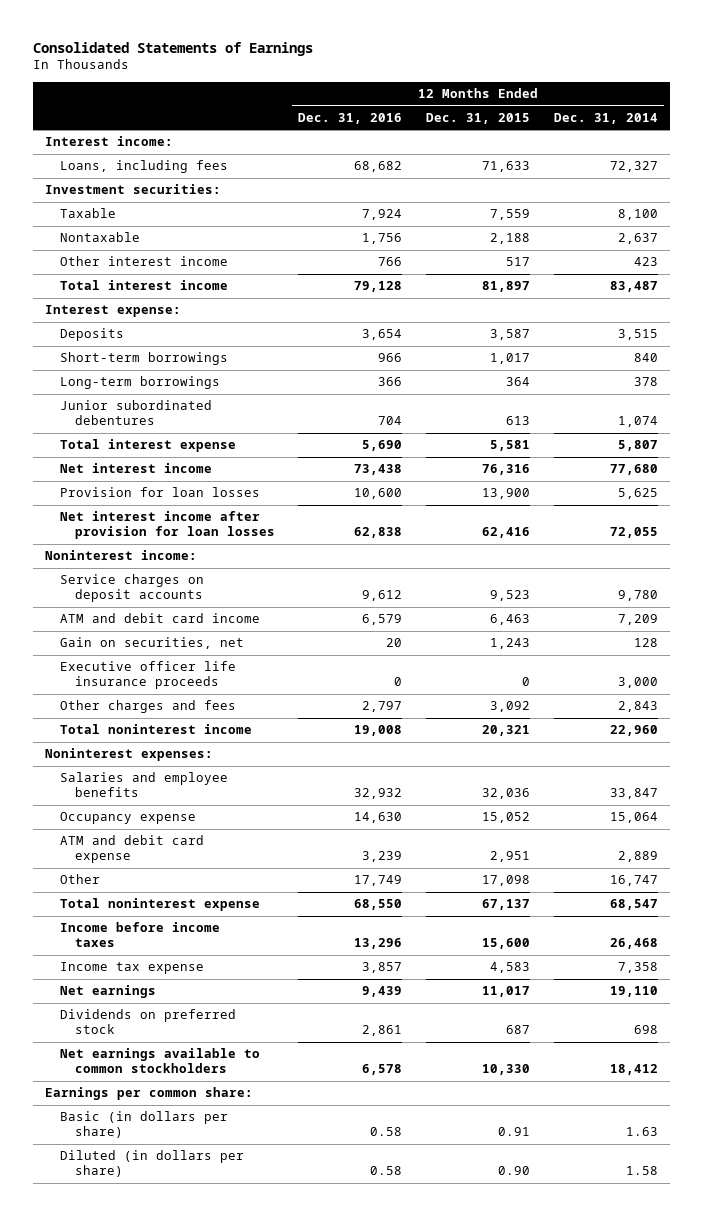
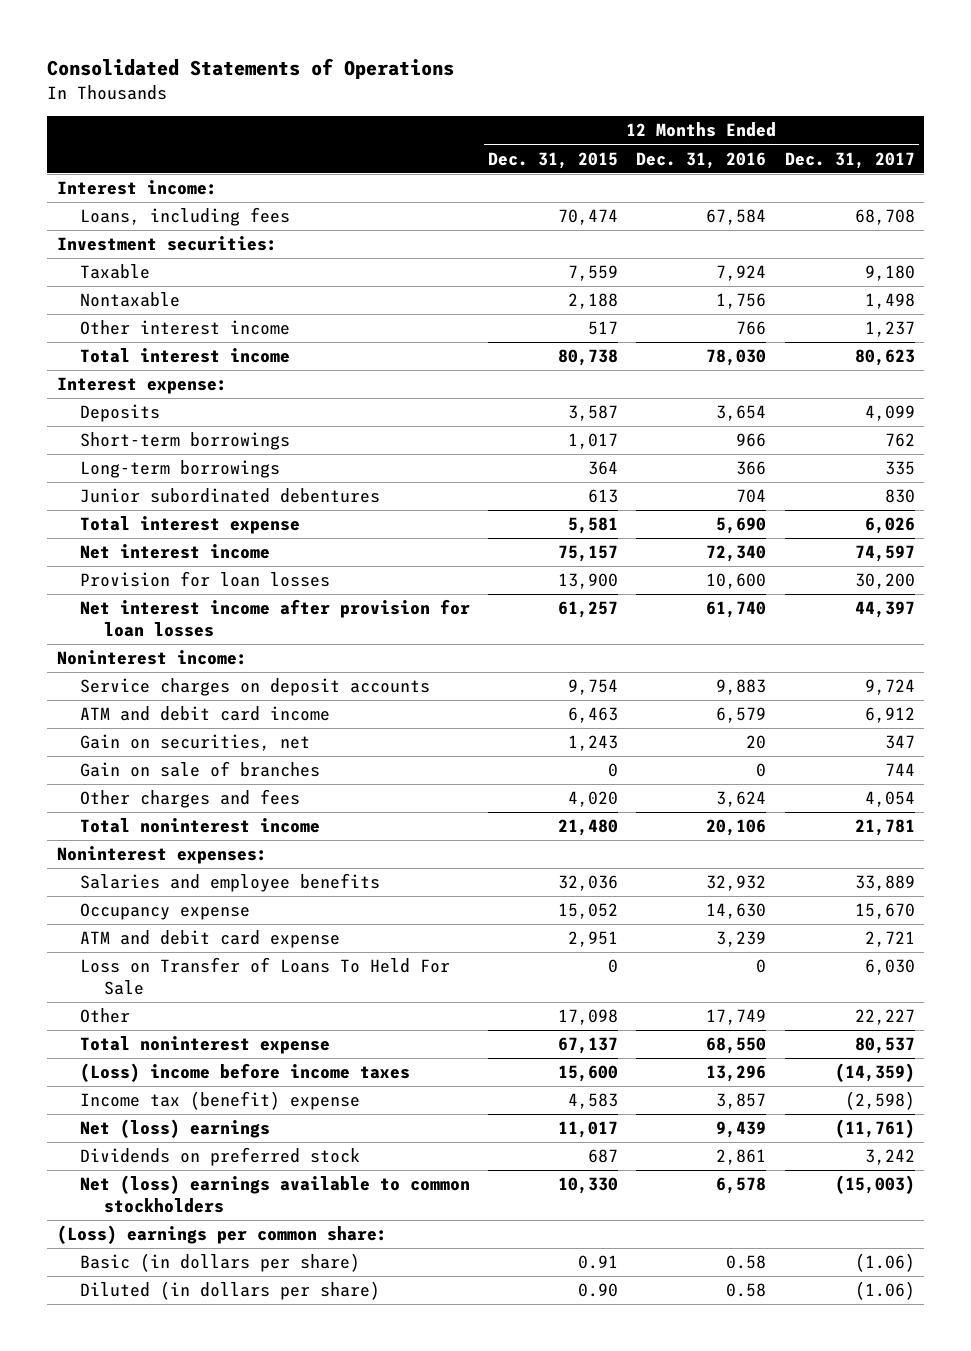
[33,41,314,56] Consolidated Statements of Earnings -> [47,57,455,79] Consolidated Statements of Operations
[553,112,658,124] Dec. 31, 2014 -> none
none -> [784,151,915,169] Dec. 31, 2017
[354,161,403,173] 68,682 -> [706,209,767,226] 67,584
[482,161,531,173] 71,633 -> [558,209,619,226] 70,474
[354,281,403,293] 79,128 -> [706,349,767,367] 78,030
[482,281,531,293] 81,897 -> [558,349,619,367] 80,738
[354,464,403,476] 73,438 -> [706,545,767,563] 72,340
[482,464,531,476] 76,316 -> [558,545,619,563] 75,157
[354,527,403,539] 62,838 -> [706,601,767,619] 61,740
[482,527,531,539] 62,416 -> [558,601,619,619] 61,257
[362,590,403,602] 9,612 -> [716,679,767,696] 9,883
[490,590,531,602] 9,523 -> [568,679,619,696] 9,754
[60,661,237,690] Executive officer life insurance proceeds -> none
none -> [80,761,321,778] Gain on sale of branches
[362,701,403,713] 2,797 -> [716,791,767,808] 3,624
[490,701,531,713] 3,092 -> [568,791,619,808] 4,020
[354,725,403,737] 19,008 -> [706,819,767,837] 20,106
[482,725,531,737] 20,321 -> [558,819,619,837] 21,480
none -> [80,957,451,995] Loss on Transfer of Loans To Held For Sale
[60,922,221,948] Income before income taxes -> [80,1063,411,1083] (Loss) income before income taxes
[60,962,205,975] Income tax expense -> [80,1091,361,1111] Income tax (benefit) expense
[60,985,157,999] Net earnings -> [80,1119,271,1139] Net (loss) earnings
[60,1048,261,1074] Net earnings available to common stockholders -> [80,1175,471,1213] Net (loss) earnings available to common stockholders
[45,1087,254,1101] Earnings per common share: -> [56,1225,387,1245] (Loss) earnings per common share:

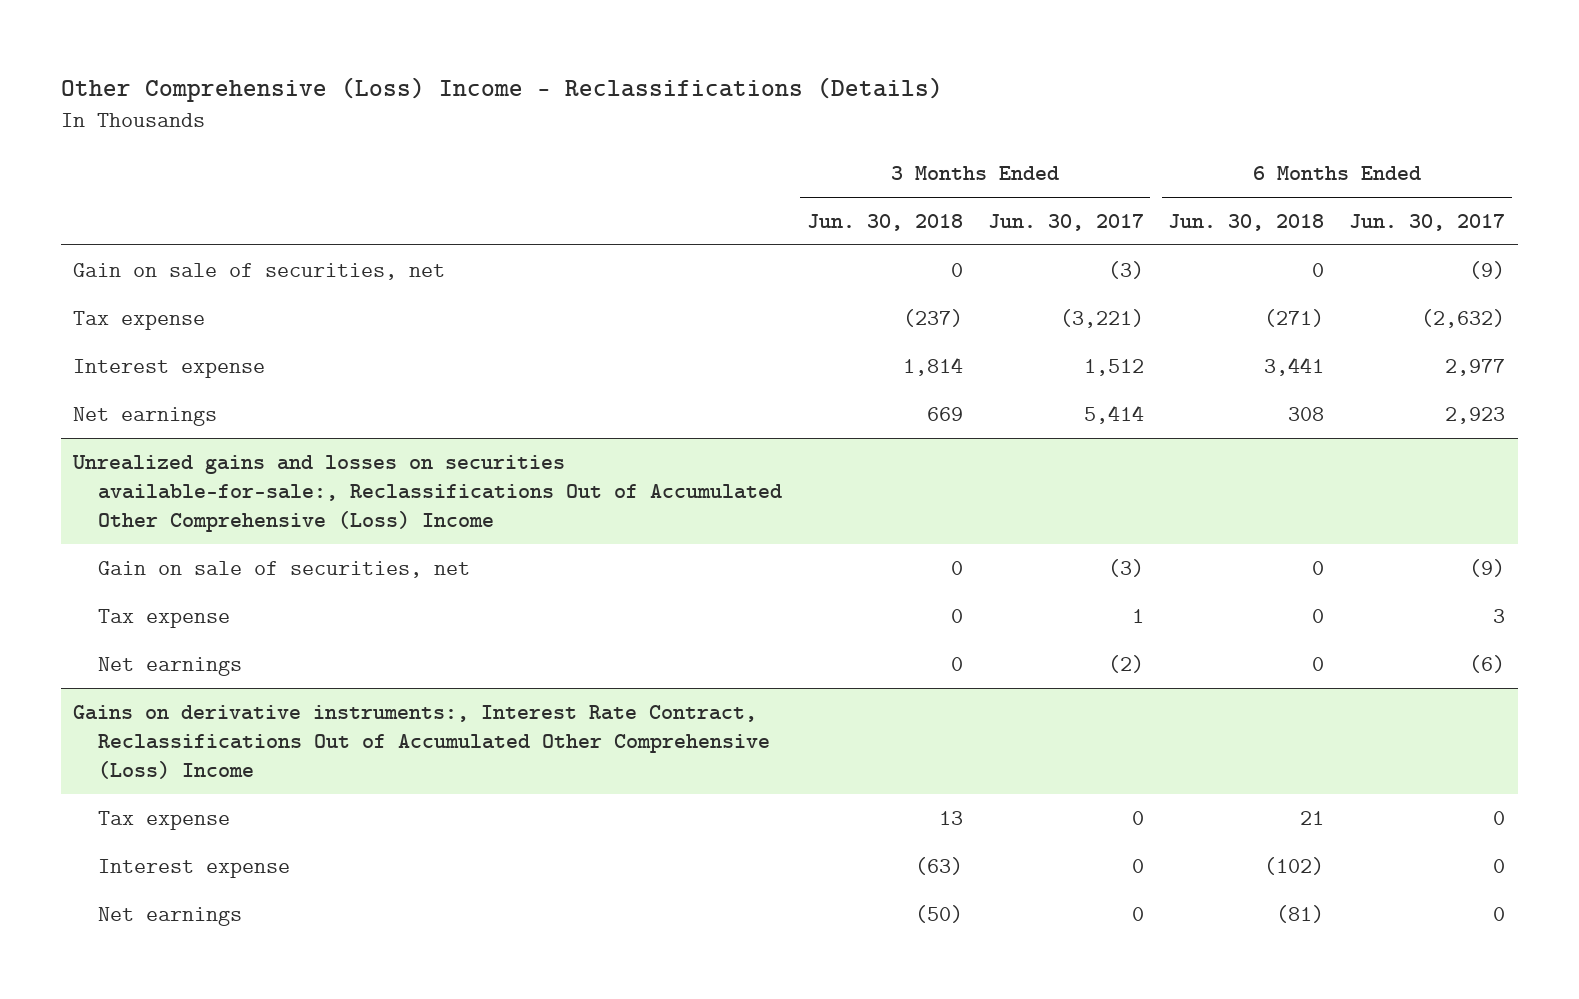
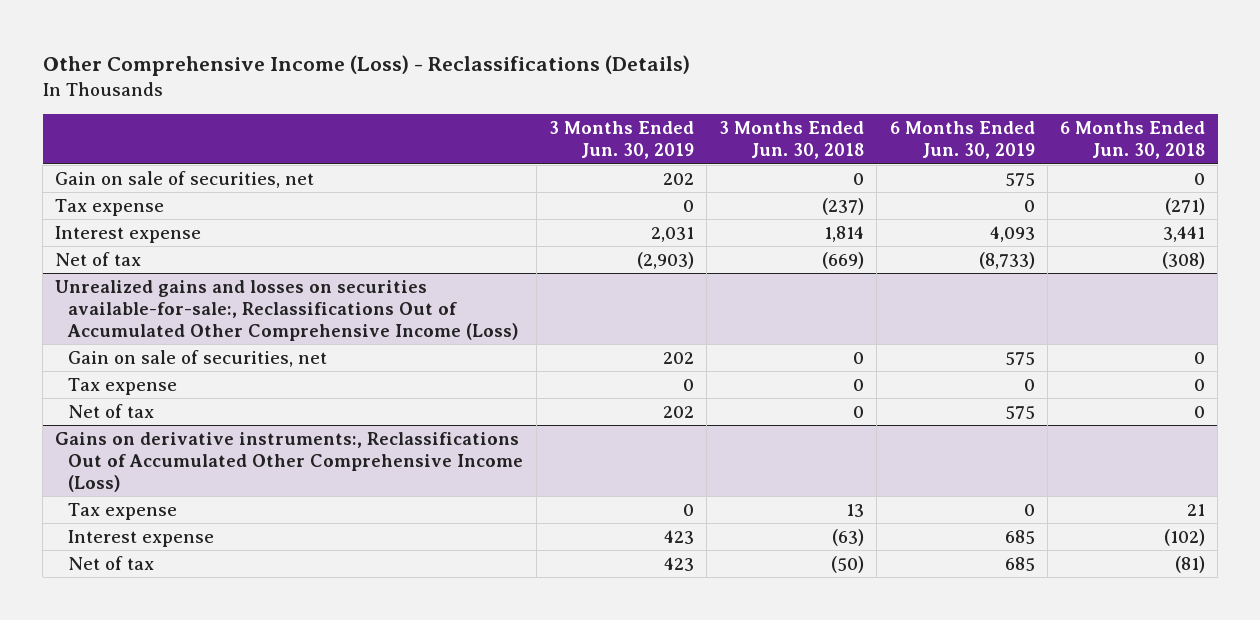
[60,77,943,103] Other Comprehensive (Loss) Income - Reclassifications (Details) -> [42,55,690,77] Other Comprehensive Income (Loss) - Reclassifications (Details)
[987,213,1144,231] Jun. 30, 2017 -> none
[1349,213,1506,231] Jun. 30, 2017 -> none
none -> [548,121,694,160] 3 Months Ended Jun. 30, 2019
none -> [889,121,1035,160] 6 Months Ended Jun. 30, 2019
[73,406,218,426] Net earnings -> [55,252,142,267] Net of tax
[926,406,963,421] 669 -> [822,252,865,270] (669)
[1288,406,1325,421] 308 -> [1162,252,1206,270] (308)
[72,454,782,533] Unrealized gains and losses on securities available-for-sale:, Reclassifications Out of Accumulated Other Comprehensive (Loss) Income -> [55,280,520,341] Unrealized gains and losses on securities available-for-sale:, Reclassifications Out of Accumulated Other Comprehensive Income (Loss)
[97,656,242,676] Net earnings -> [68,404,155,419] Net of tax
[73,704,770,780] Gains on derivative instruments:, Interest Rate Contract, Reclassifications Out of Accumulated Other Comprehensive (Loss) Income -> [55,432,524,492] Gains on derivative instruments:, Reclassifications Out of Accumulated Other Comprehensive Income (Loss)
[97,906,242,926] Net earnings -> [68,556,155,571] Net of tax

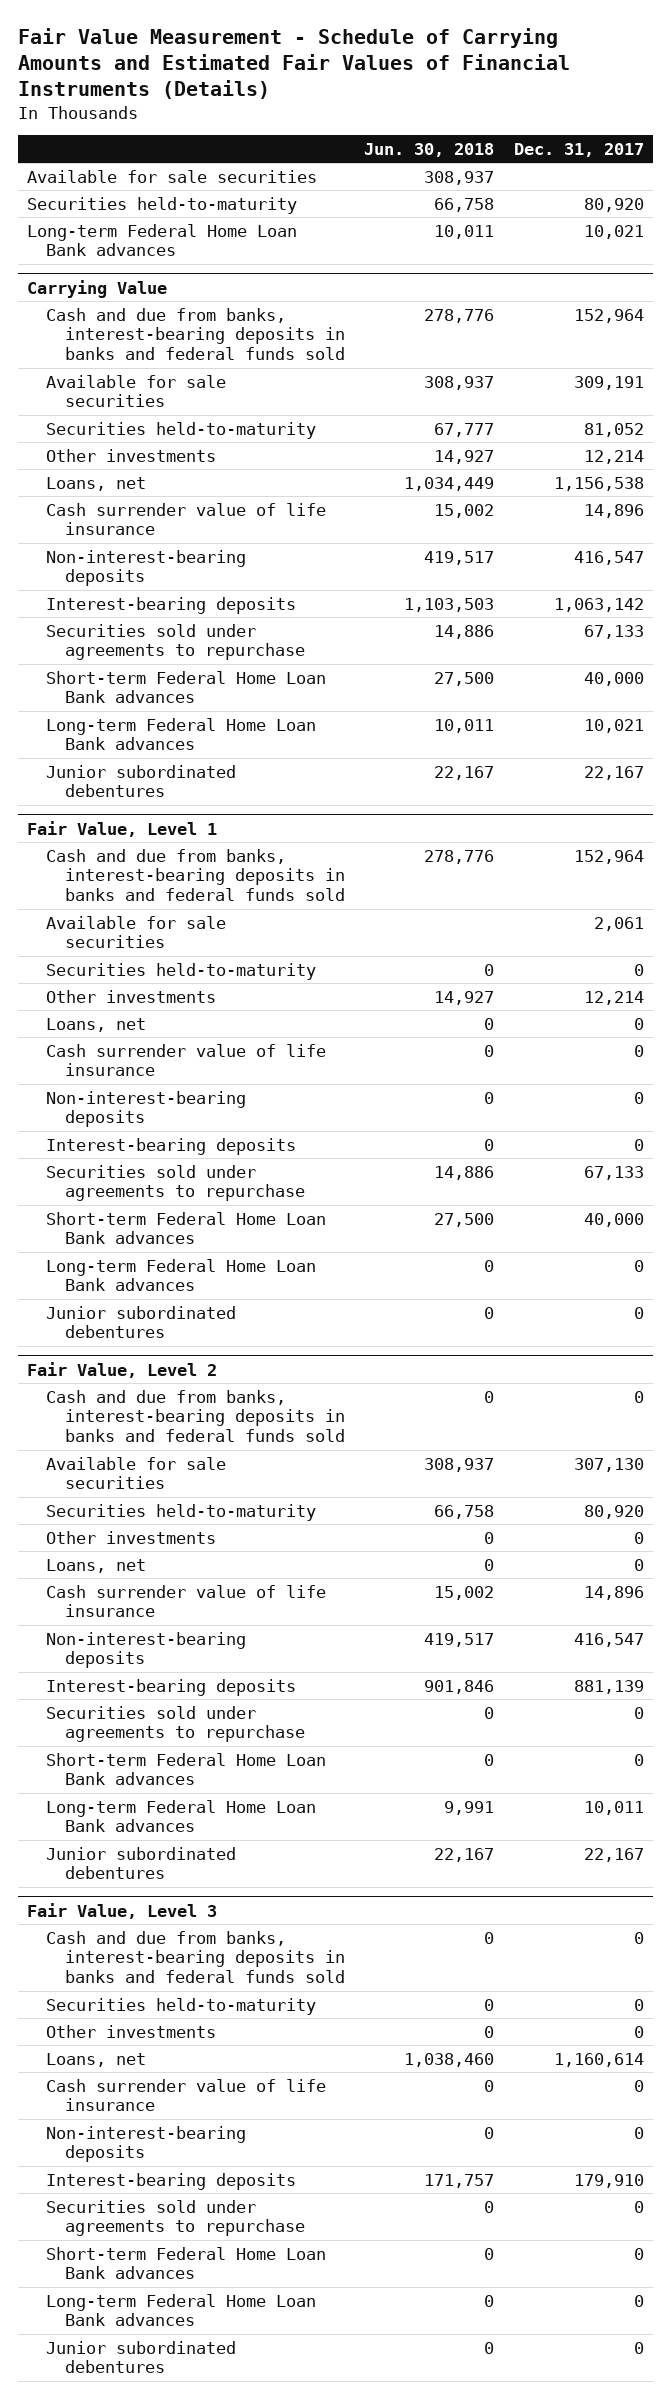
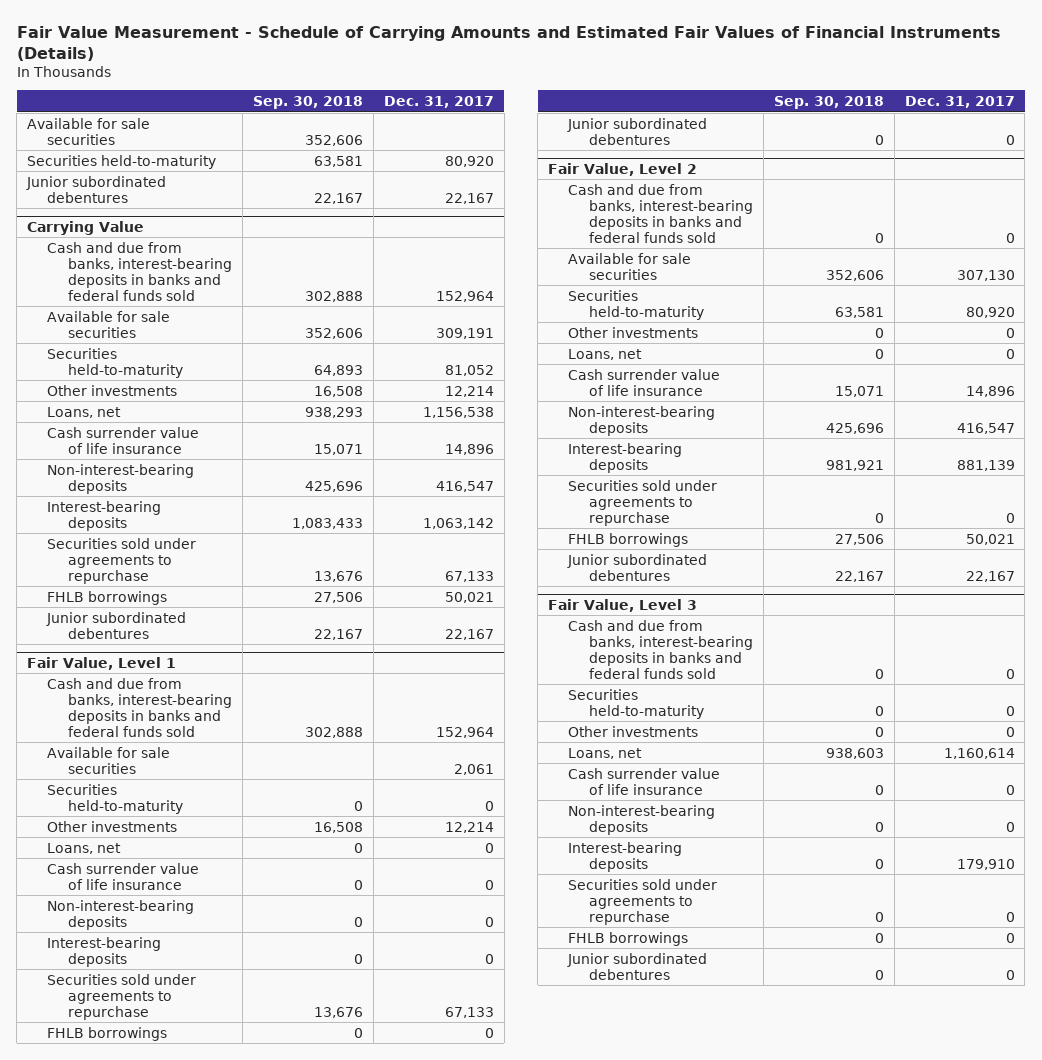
[364,142,495,157] Jun. 30, 2018 -> none
none -> [252,95,363,109] Sep. 30, 2018
[27,223,298,257] Long-term Federal Home Loan Bank advances -> none
none -> [26,175,167,203] Junior subordinated debentures
[46,670,327,704] Short-term Federal Home Loan Bank advances -> none
[46,717,317,751] Long-term Federal Home Loan Bank advances -> none
none -> [47,590,168,605] FHLB borrowings
[46,1211,327,1245] Short-term Federal Home Loan Bank advances -> none
[46,1258,317,1292] Long-term Federal Home Loan Bank advances -> none
none -> [47,1026,168,1041] FHLB borrowings
[46,1752,327,1786] Short-term Federal Home Loan Bank advances -> none
[46,1799,317,1833] Long-term Federal Home Loan Bank advances -> none
none -> [568,532,689,547] FHLB borrowings
[46,2293,317,2327] Long-term Federal Home Loan Bank advances -> none
[46,2246,327,2280] Short-term Federal Home Loan Bank advances -> [568,931,689,946] FHLB borrowings

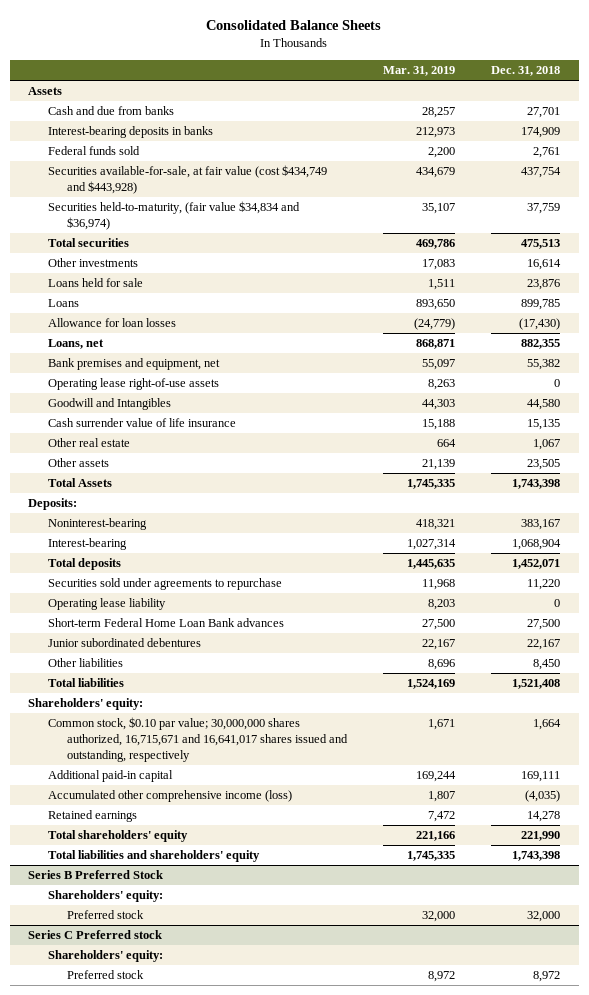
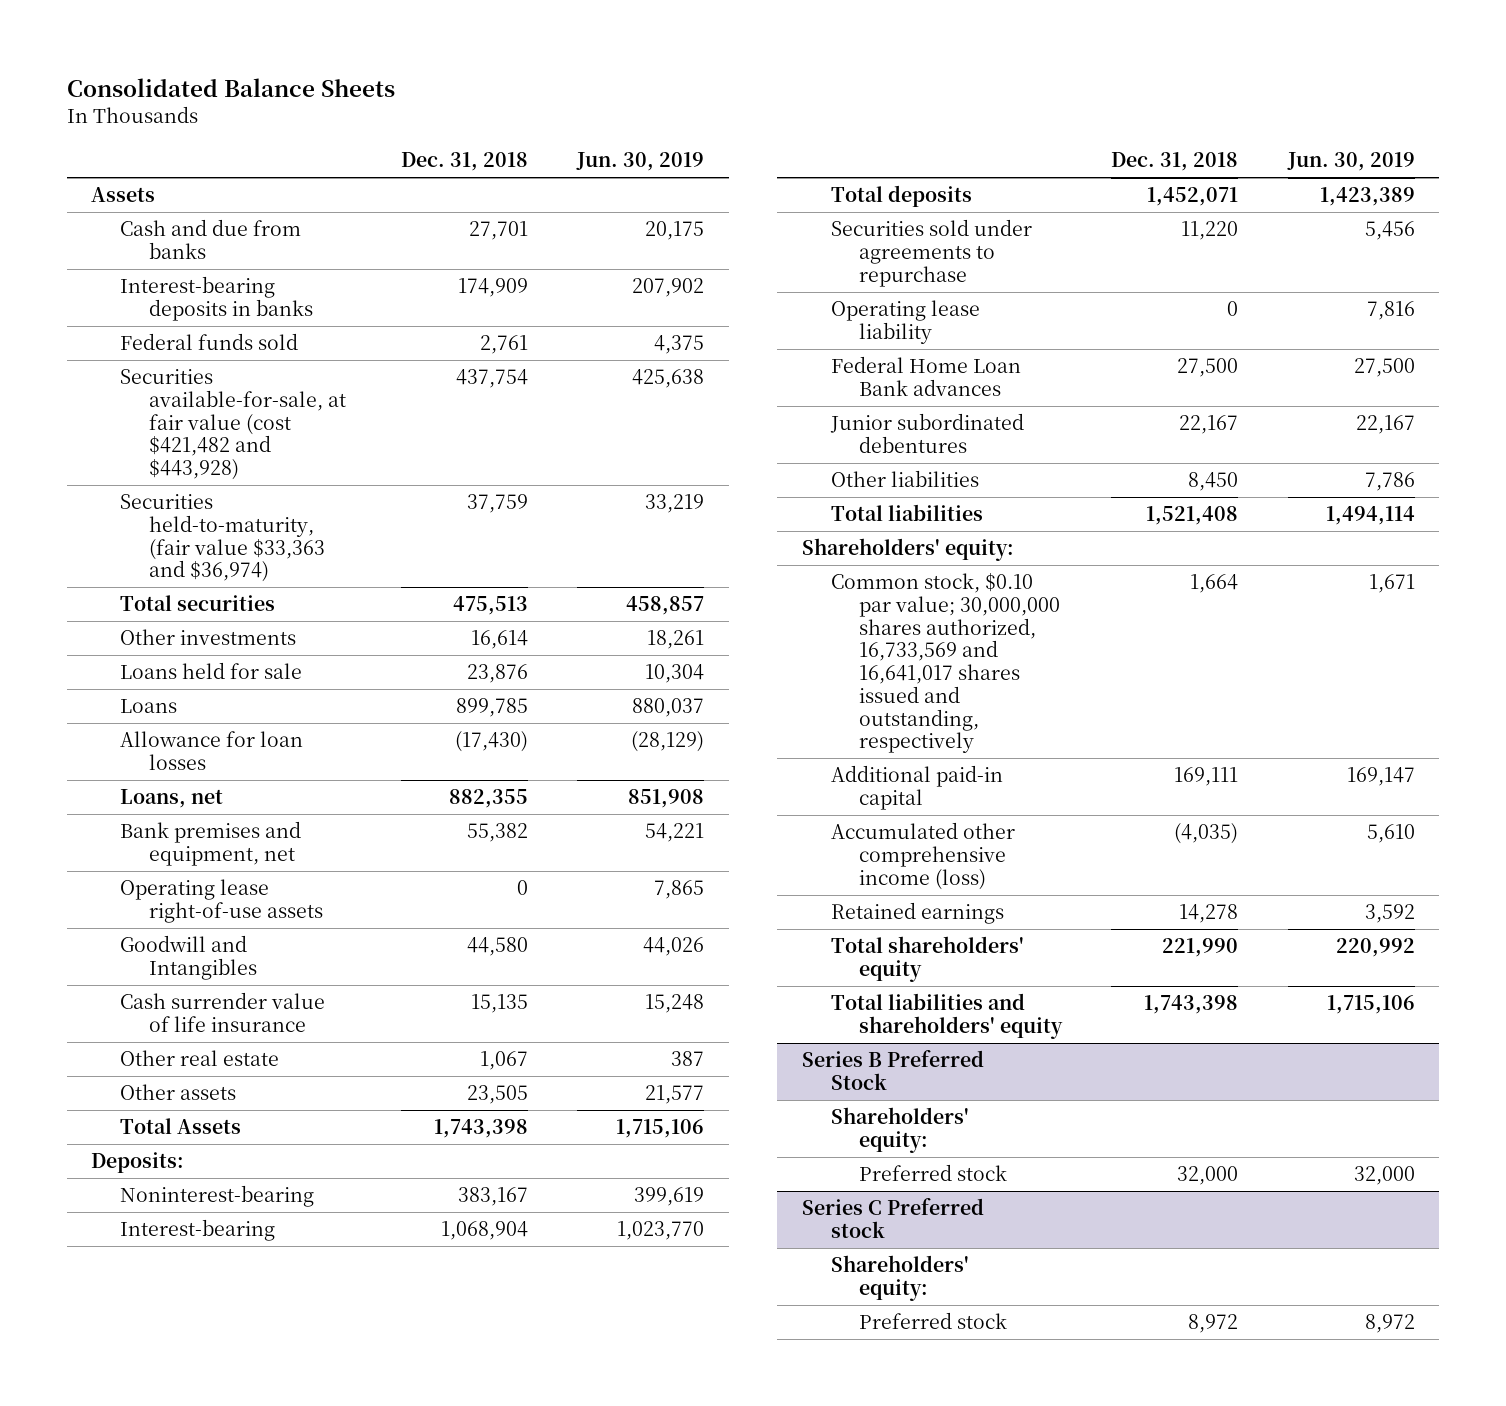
[382,65,455,76] Mar. 31, 2019 -> none
none -> [576,152,705,172] Jun. 30, 2019
[47,165,327,195] Securities available-for-sale, at fair value (cost $434,749 and $443,928) -> [120,369,346,481] Securities available-for-sale, at fair value (cost $421,482 and $443,928)
[47,201,300,231] Securities held-to-maturity, (fair value $34,834 and $36,974) -> [120,494,325,583] Securities held-to-maturity, (fair value $33,363 and $36,974)
[47,618,284,628] Short-term Federal Home Loan Bank advances -> [830,356,1021,396] Federal Home Loan Bank advances
[47,717,348,762] Common stock, $0.10 par value; 30,000,000 shares authorized, 16,715,671 and 16,641,017 shares issued and outstanding, respectively -> [830,573,1061,754] Common stock, $0.10 par value; 30,000,000 shares authorized, 16,733,569 and 16,641,017 shares issued and outstanding, respectively

